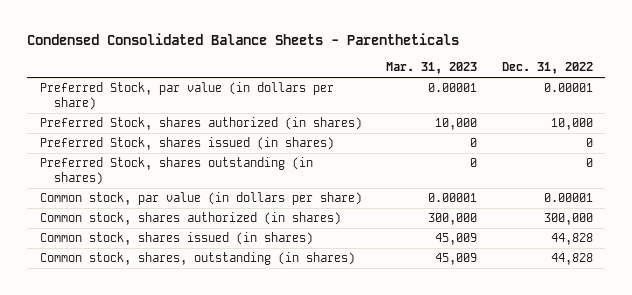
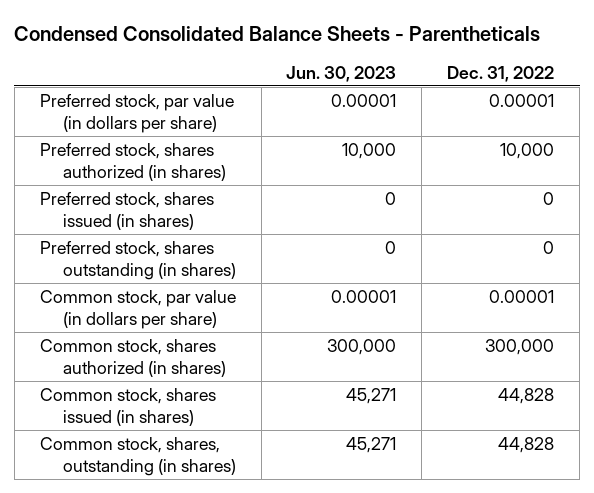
[386,62,478,75] Mar. 31, 2023 -> none
none -> [286,65,397,82] Jun. 30, 2023
[39,82,334,110] Preferred Stock, par value (in dollars per share) -> [39,93,234,133] Preferred stock, par value (in dollars per share)
[39,117,362,131] Preferred Stock, shares authorized (in shares) -> [39,142,226,181] Preferred stock, shares authorized (in shares)
[39,137,334,151] Preferred Stock, shares issued (in shares) -> [39,191,214,230] Preferred stock, shares issued (in shares)
[39,157,313,185] Preferred Stock, shares outstanding (in shares) -> [39,240,236,280] Preferred stock, shares outstanding (in shares)

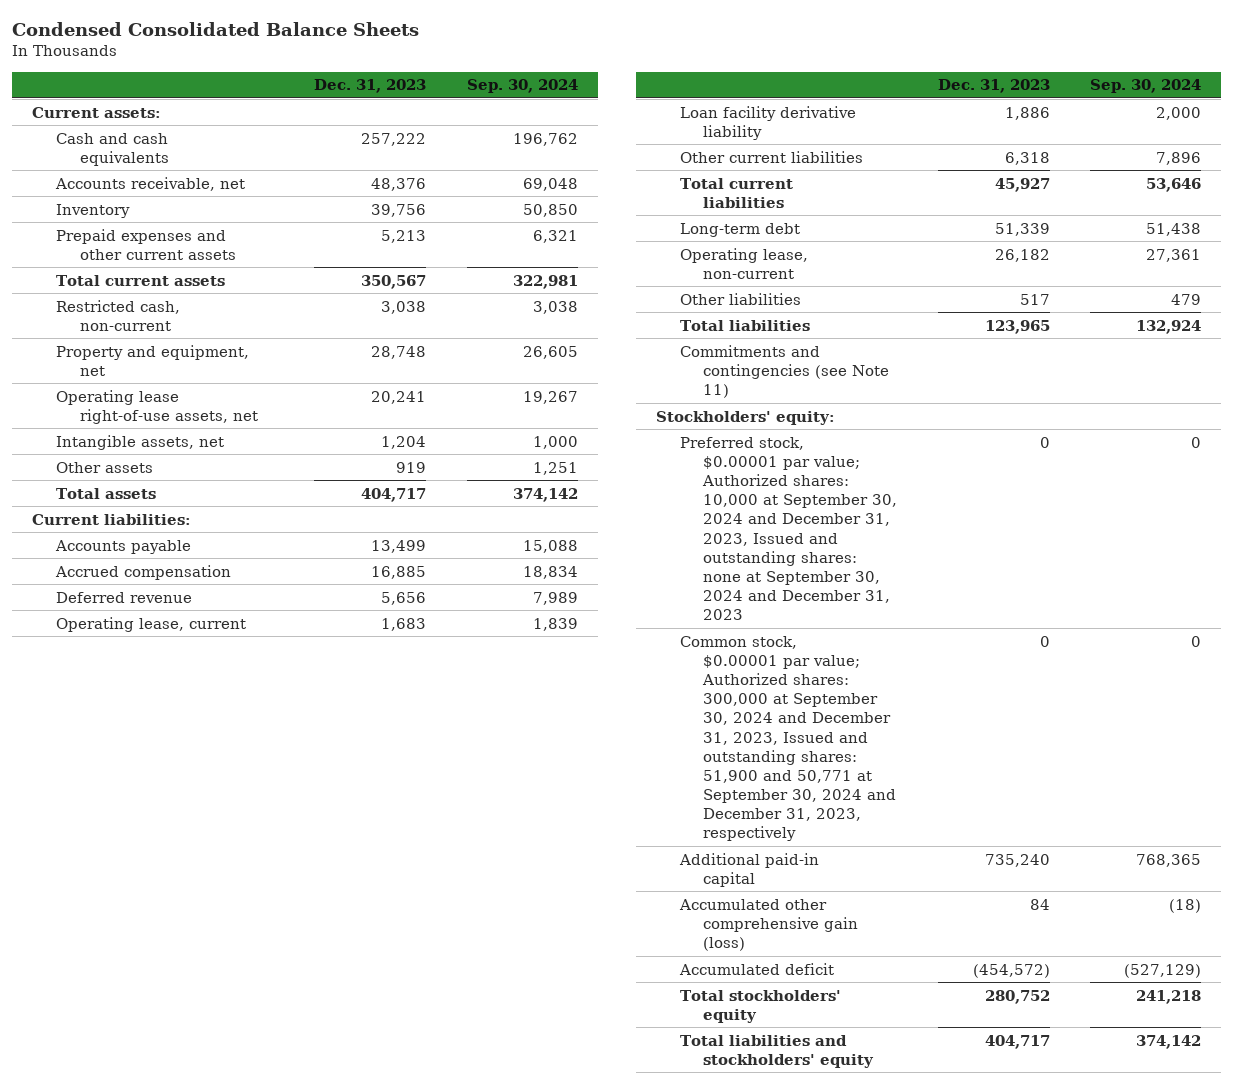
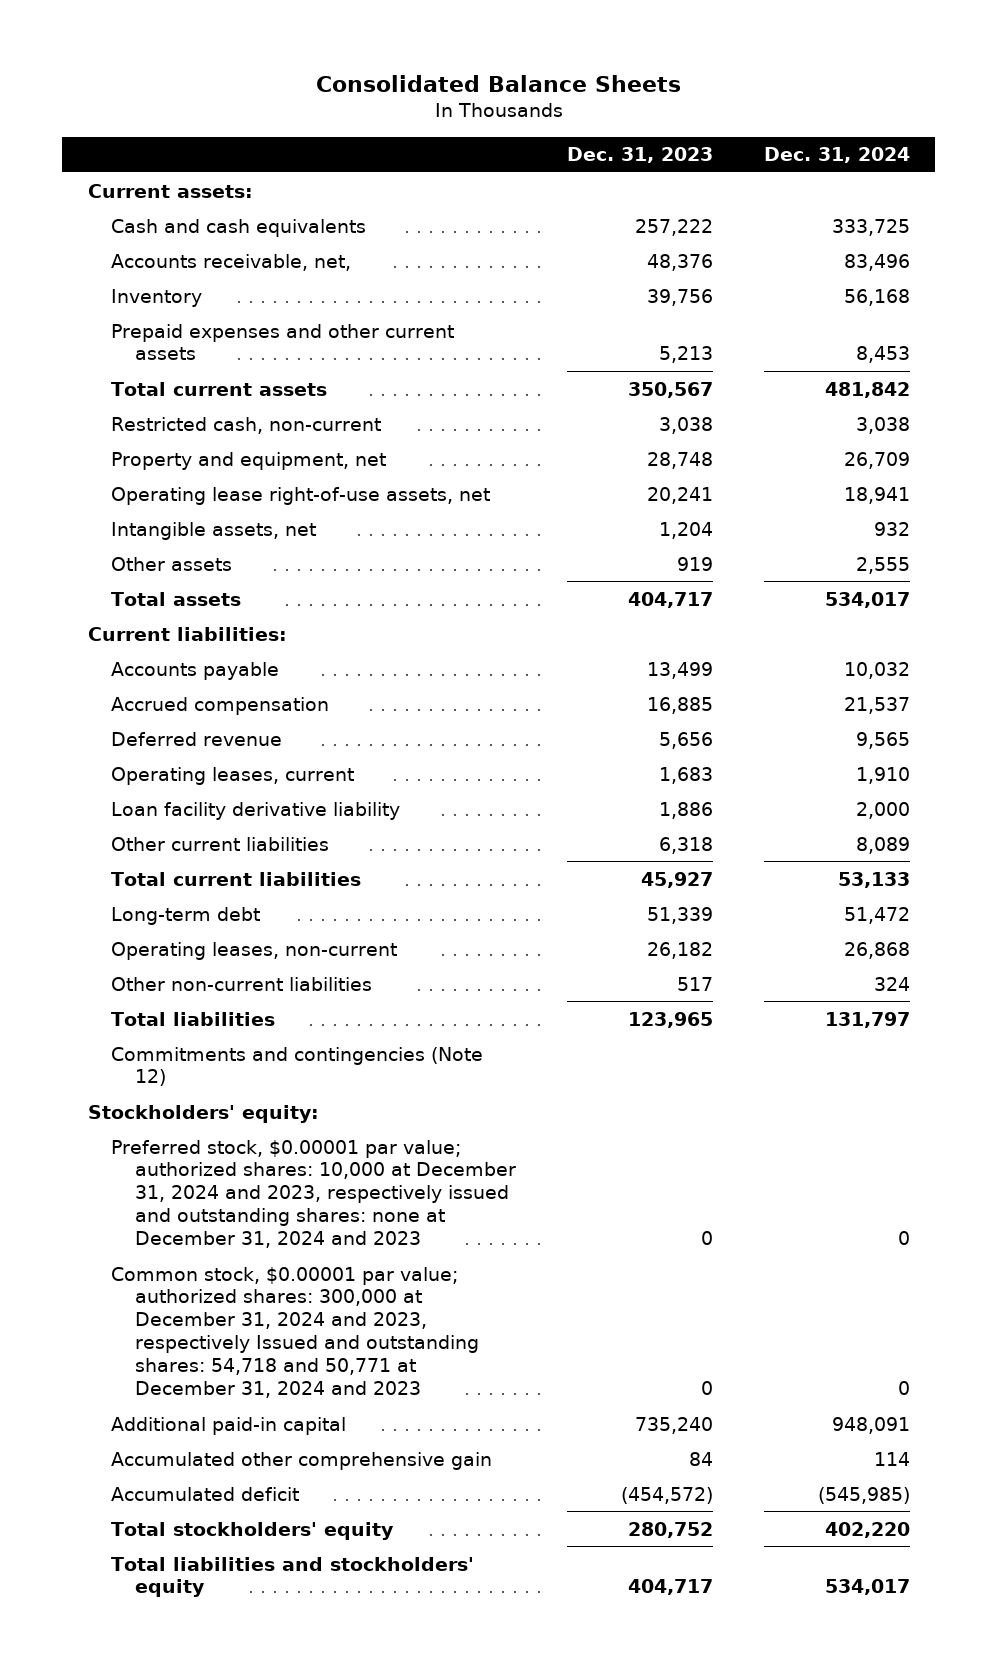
[12,21,420,36] Condensed Consolidated Balance Sheets -> [315,74,681,92] Consolidated Balance Sheets
[466,79,578,94] Sep. 30, 2024 -> none
none -> [764,147,911,164] Dec. 31, 2024
[55,176,246,191] Accounts receivable, net -> [111,253,352,271] Accounts receivable, net,
[56,616,247,632] Operating lease, current -> [111,766,355,785] Operating leases, current
[679,247,808,279] Operating lease, non-current -> [111,941,398,960] Operating leases, non-current
[679,292,801,305] Other liabilities -> [111,976,373,991] Other non-current liabilities
[679,344,890,399] Commitments and contingencies (see Note 11) -> [111,1046,484,1087] Commitments and contingencies (Note 12)
[679,436,898,621] Preferred stock, $0.00001 par value; Authorized shares: 10,000 at September 30, 2024 and December 31, 2023, Issued and outstanding shares: none at September 30, 2024 and December 31, 2023 -> [111,1139,517,1249] Preferred stock, $0.00001 par value; authorized shares: 10,000 at December 31, 2024 and 2023, respectively issued and outstanding shares: none at December 31, 2024 and 2023
[679,635,897,842] Common stock, $0.00001 par value; Authorized shares: 300,000 at September 30, 2024 and December 31, 2023, Issued and outstanding shares: 51,900 and 50,771 at September 30, 2024 and December 31, 2023, respectively -> [111,1266,480,1398] Common stock, $0.00001 par value; authorized shares: 300,000 at December 31, 2024 and 2023, respectively Issued and outstanding shares: 54,718 and 50,771 at December 31, 2024 and 2023
[678,898,859,952] Accumulated other comprehensive gain (loss) -> [111,1451,493,1470] Accumulated other comprehensive gain

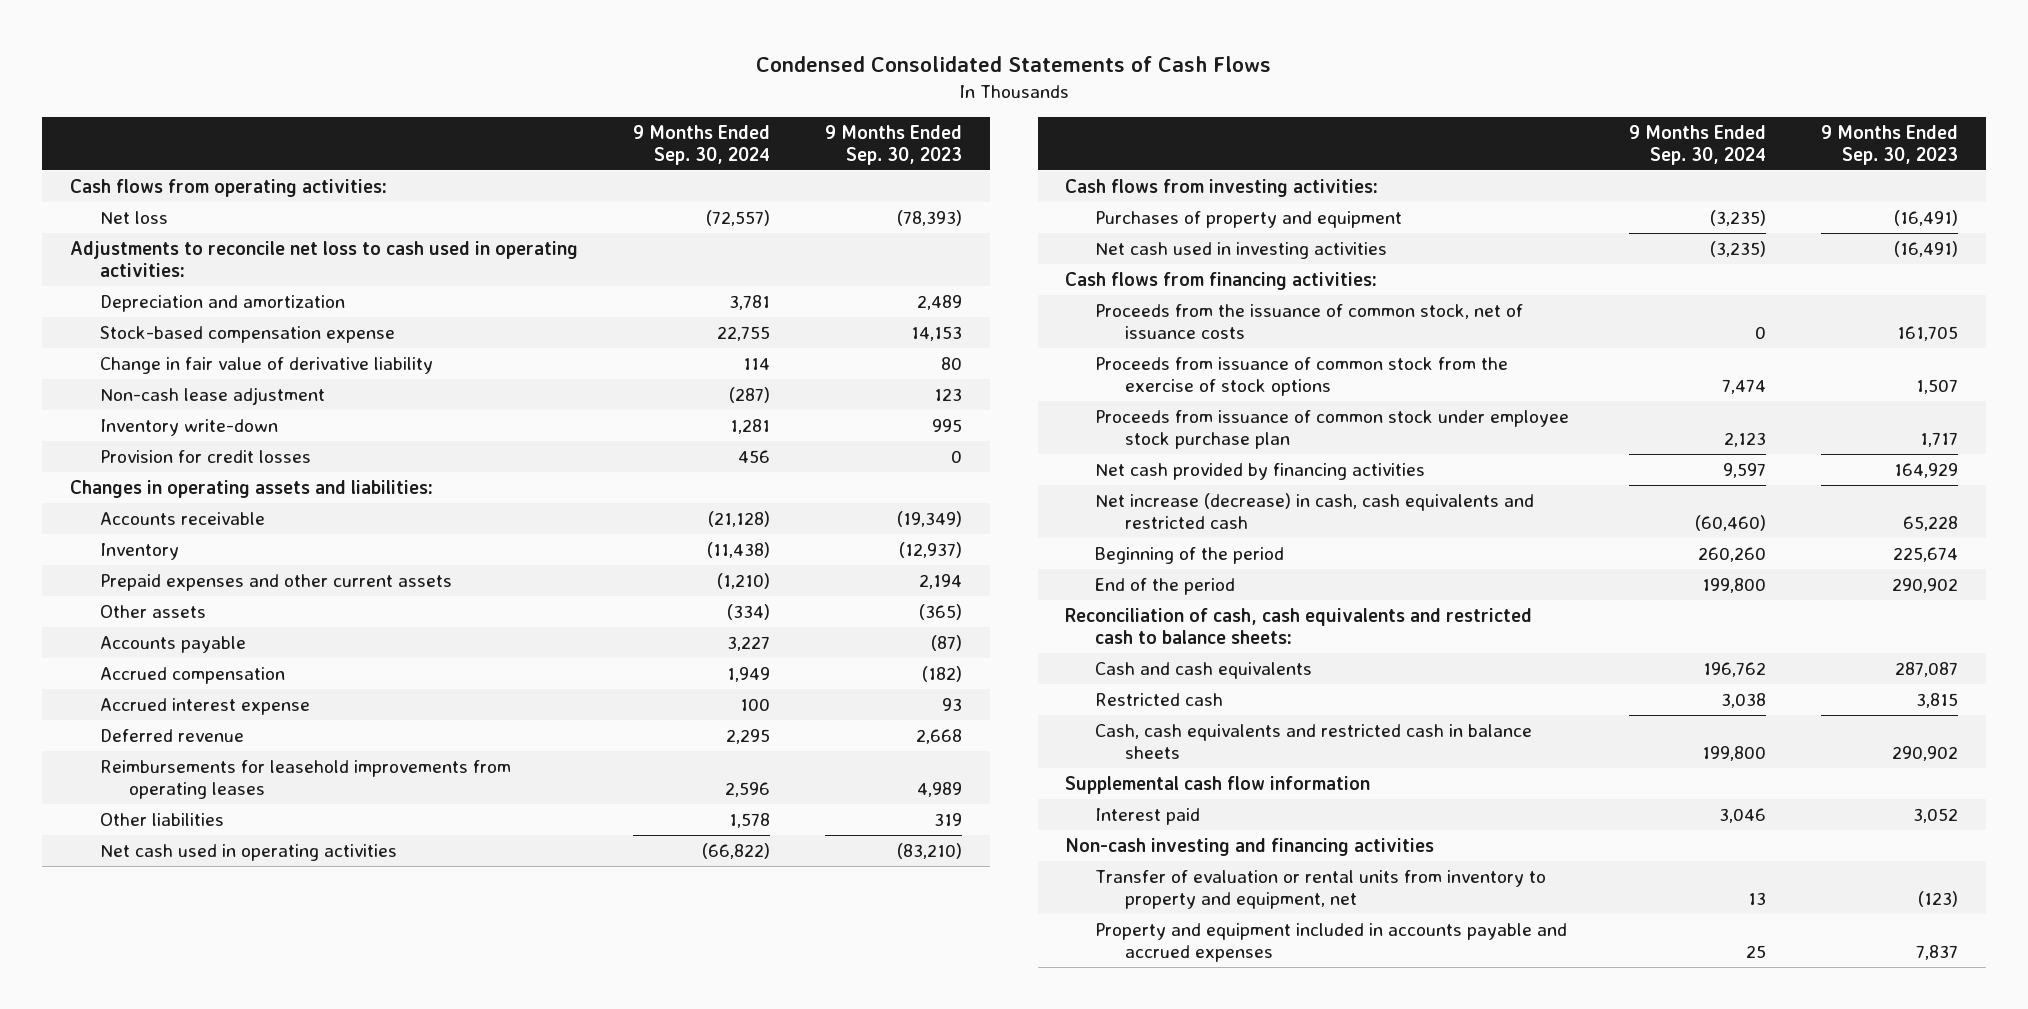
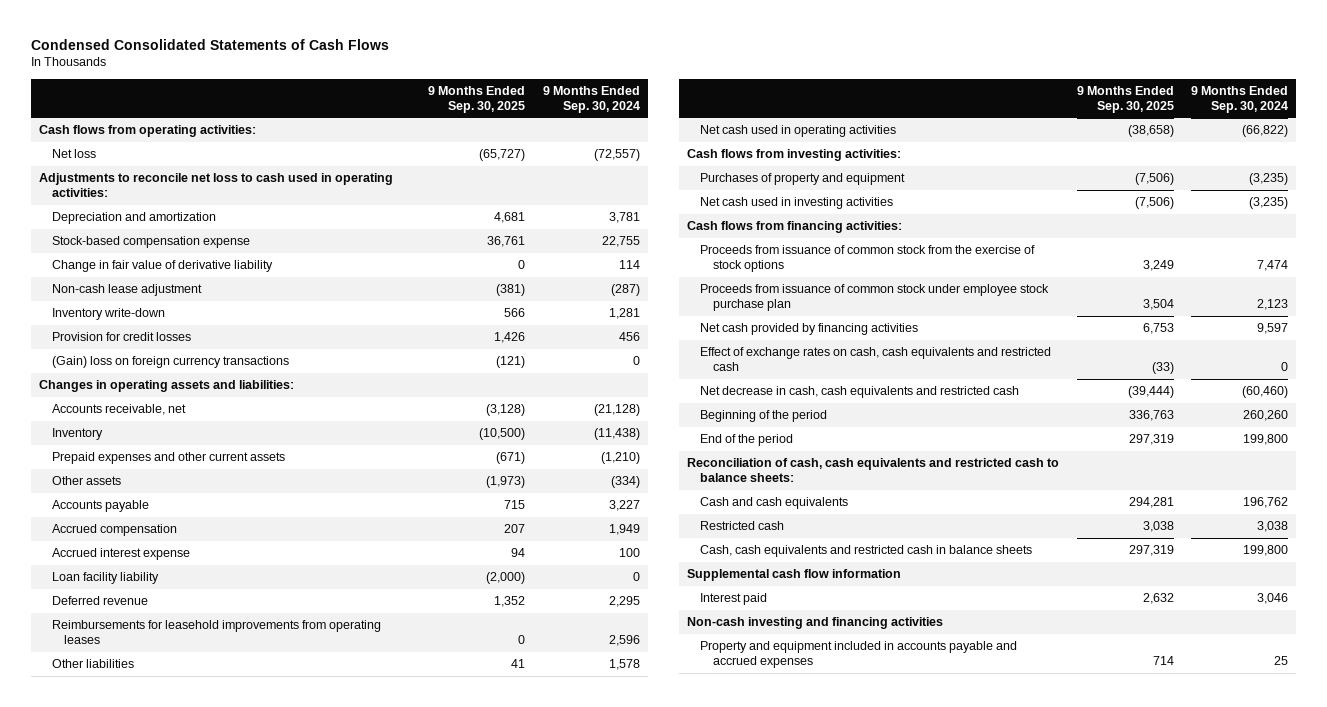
[825,124,963,166] 9 Months Ended Sep. 30, 2023 -> none
none -> [428,85,526,113] 9 Months Ended Sep. 30, 2025
none -> [51,356,289,369] (Gain) loss on foreign currency transactions
[99,511,265,525] Accounts receivable -> [51,404,186,416] Accounts receivable, net
none -> [51,572,159,585] Loan facility liability
[1095,303,1524,340] Proceeds from the issuance of common stock, net of issuance costs -> none
none -> [700,347,1052,372] Effect of exchange rates on cash, cash equivalents and restricted cash
[1095,492,1535,530] Net increase (decrease) in cash, cash equivalents and restricted cash -> [700,386,1020,399] Net decrease in cash, cash equivalents and restricted cash
[1095,869,1547,910] Transfer of evaluation or rental units from inventory to property and equipment, net -> none

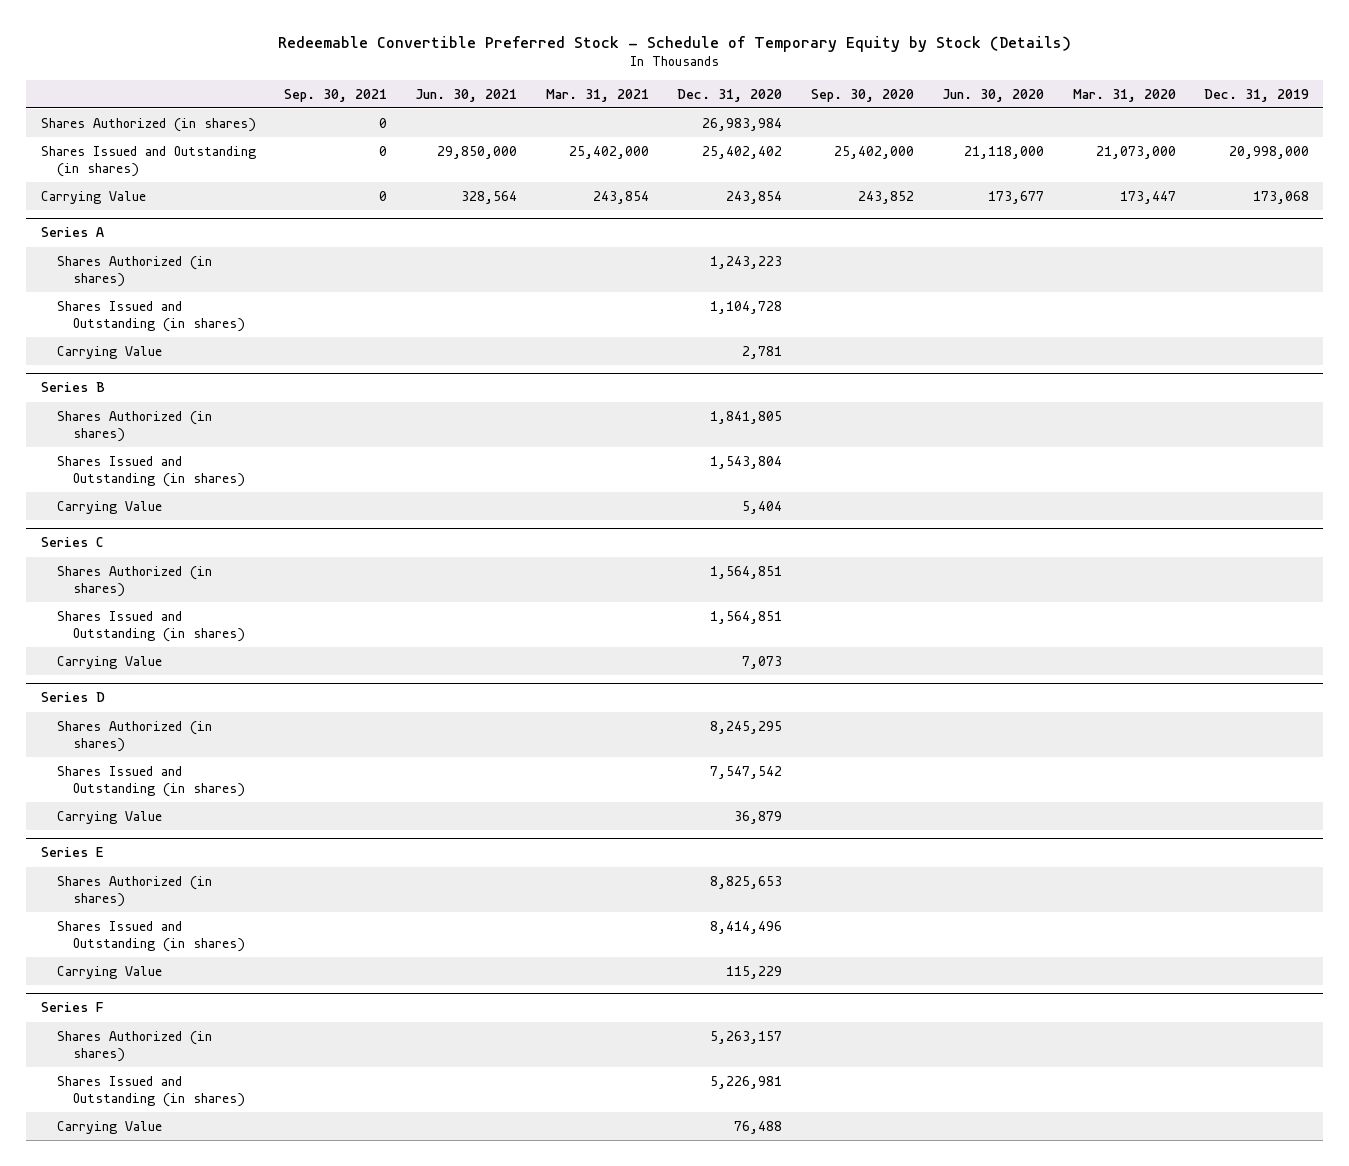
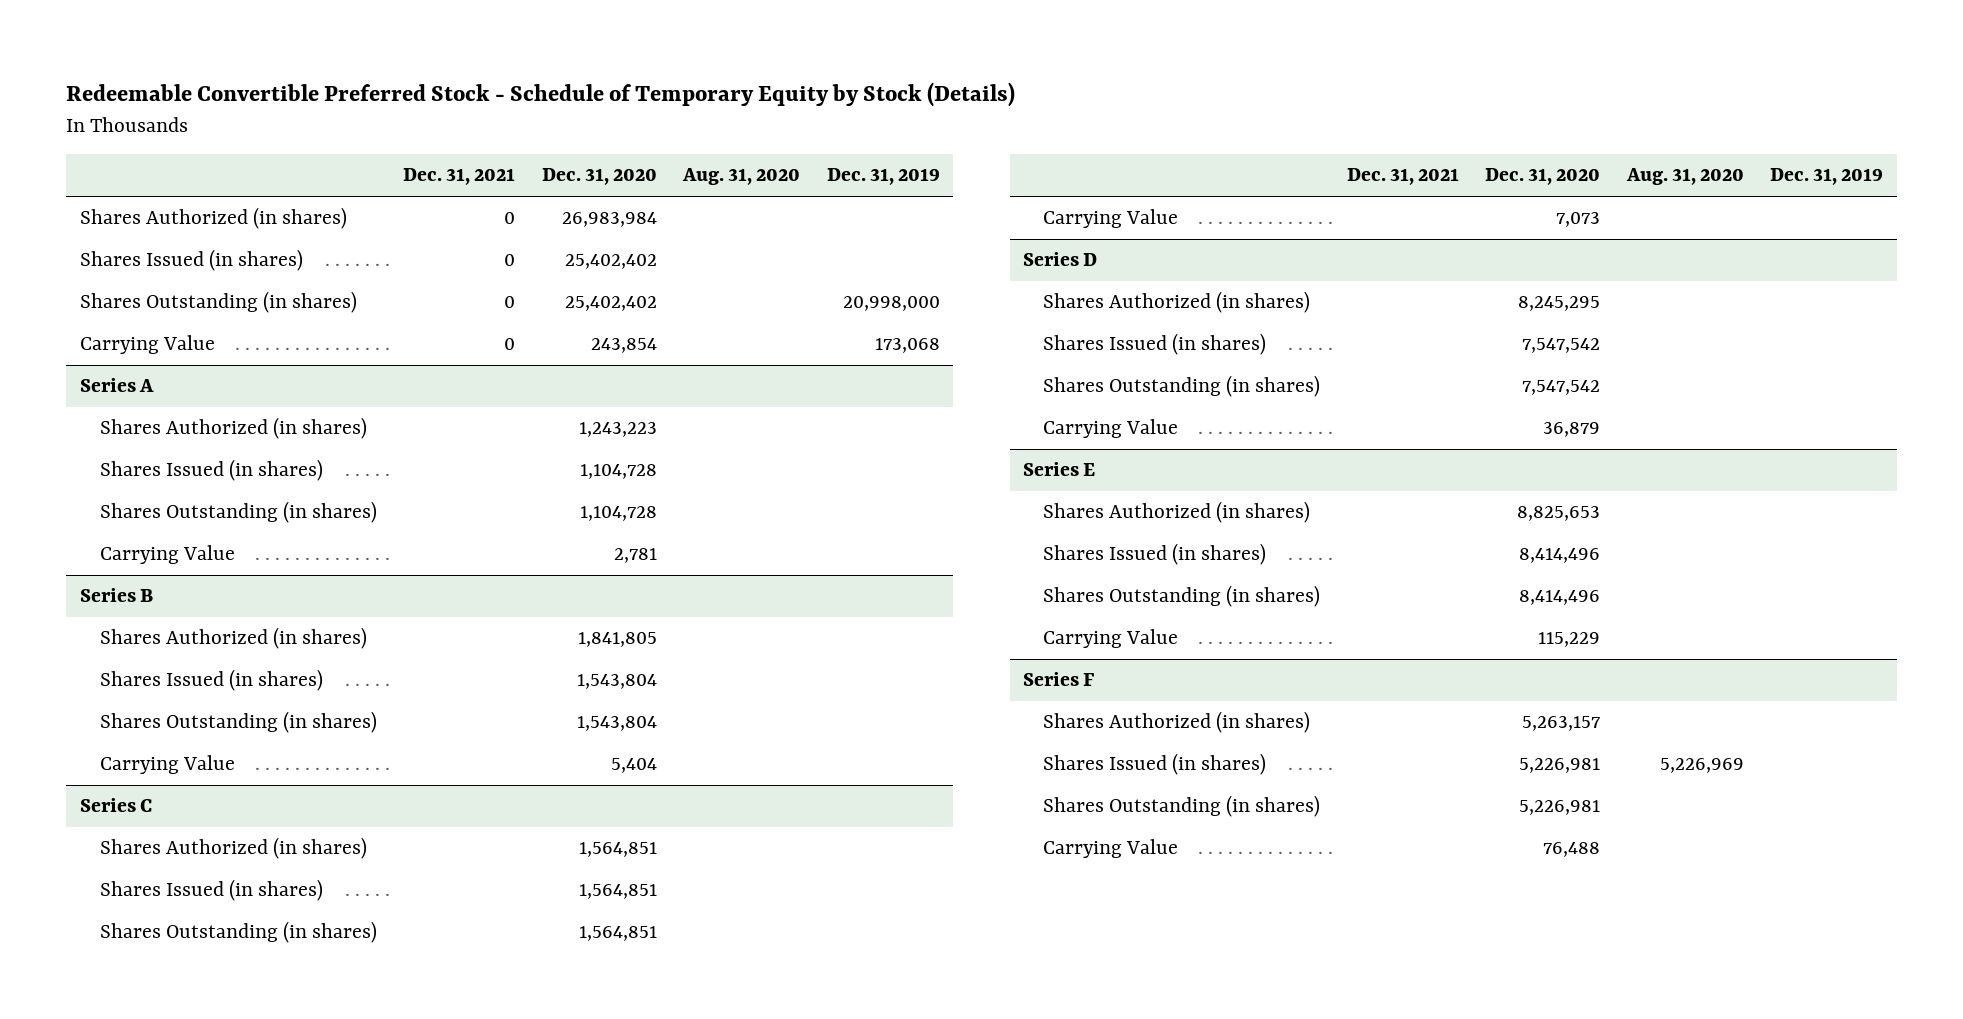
[283,88,387,102] Sep. 30, 2021 -> none
[415,88,518,102] Jun. 30, 2021 -> none
[545,88,649,102] Mar. 31, 2021 -> none
[810,88,914,102] Sep. 30, 2020 -> none
[942,88,1045,102] Jun. 30, 2020 -> none
[1072,88,1176,102] Mar. 31, 2020 -> none
none -> [403,168,516,186] Dec. 31, 2021
none -> [682,168,801,186] Aug. 31, 2020
none -> [79,249,303,272] Shares Issued (in shares)
[40,145,256,177] Shares Issued and Outstanding (in shares) -> [79,291,357,314] Shares Outstanding (in shares)
none -> [99,459,323,482] Shares Issued (in shares)
[56,300,245,332] Shares Issued and Outstanding (in shares) -> [99,501,377,524] Shares Outstanding (in shares)
none -> [99,669,323,692] Shares Issued (in shares)
[56,455,245,487] Shares Issued and Outstanding (in shares) -> [99,711,377,734] Shares Outstanding (in shares)
none -> [99,879,323,902] Shares Issued (in shares)
[56,610,245,642] Shares Issued and Outstanding (in shares) -> [99,921,377,944] Shares Outstanding (in shares)
none -> [1042,333,1266,356] Shares Issued (in shares)
[56,765,245,797] Shares Issued and Outstanding (in shares) -> [1042,375,1320,398] Shares Outstanding (in shares)
none -> [1042,543,1266,566] Shares Issued (in shares)
[56,920,245,952] Shares Issued and Outstanding (in shares) -> [1042,585,1320,608] Shares Outstanding (in shares)
none -> [1042,753,1266,776] Shares Issued (in shares)
[56,1075,245,1107] Shares Issued and Outstanding (in shares) -> [1042,795,1320,818] Shares Outstanding (in shares)

